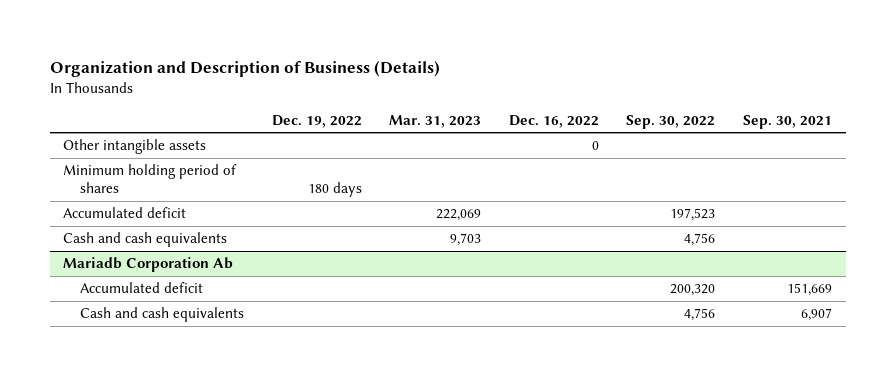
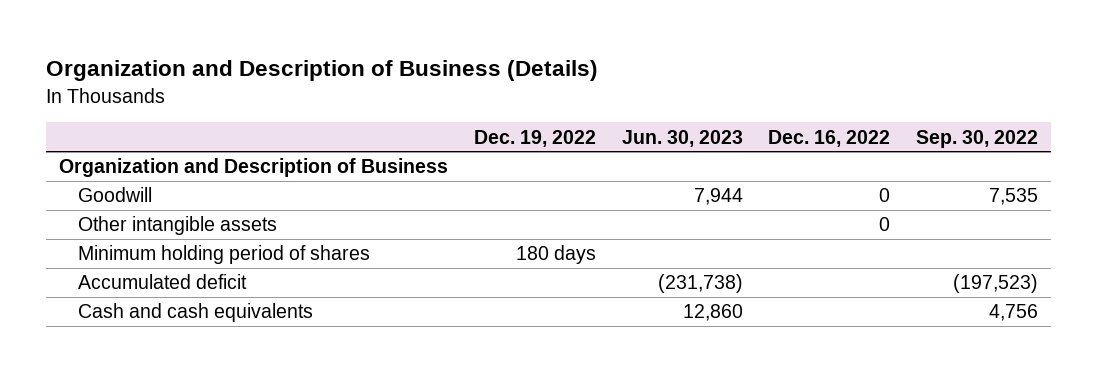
[389,114,482,128] Mar. 31, 2023 -> none
[742,114,832,129] Sep. 30, 2021 -> none
none -> [621,129,743,147] Jun. 30, 2023
none -> [58,158,448,178] Organization and Description of Business
none -> [78,187,153,203] Goodwill
[63,232,228,248] Cash and cash equivalents -> none
[63,257,234,273] Mariadb Corporation Ab -> none
[80,282,204,294] Accumulated deficit -> none
[670,208,716,222] 197,523 -> [953,274,1039,294] (197,523)

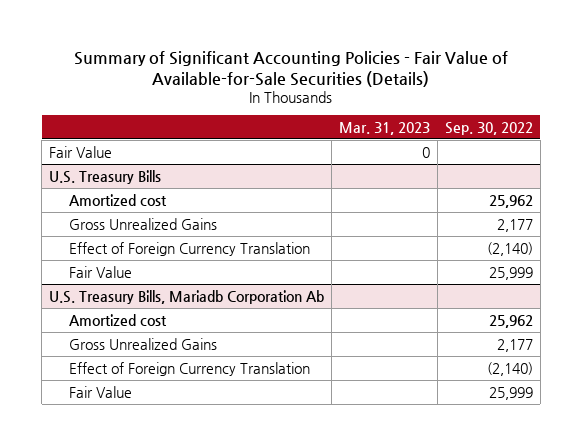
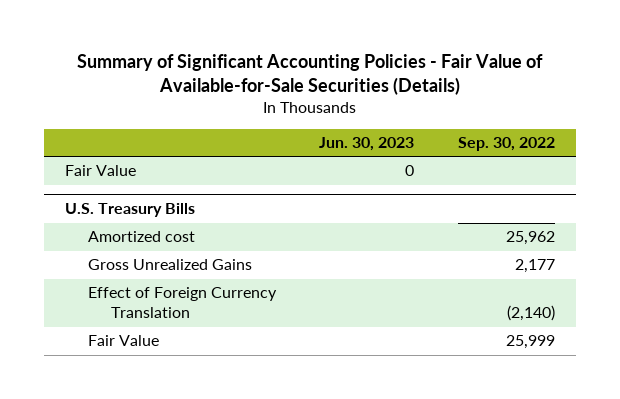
[338,121,430,135] Mar. 31, 2023 -> none
none -> [319,136,415,151] Jun. 30, 2023
[49,289,325,304] U.S. Treasury Bills, Mariadb Corporation Ab -> none
[68,313,167,326] Amortized cost -> none
[68,337,217,350] Gross Unrealized Gains -> none
[68,361,310,376] Effect of Foreign Currency Translation -> none
[68,385,132,398] Fair Value -> none

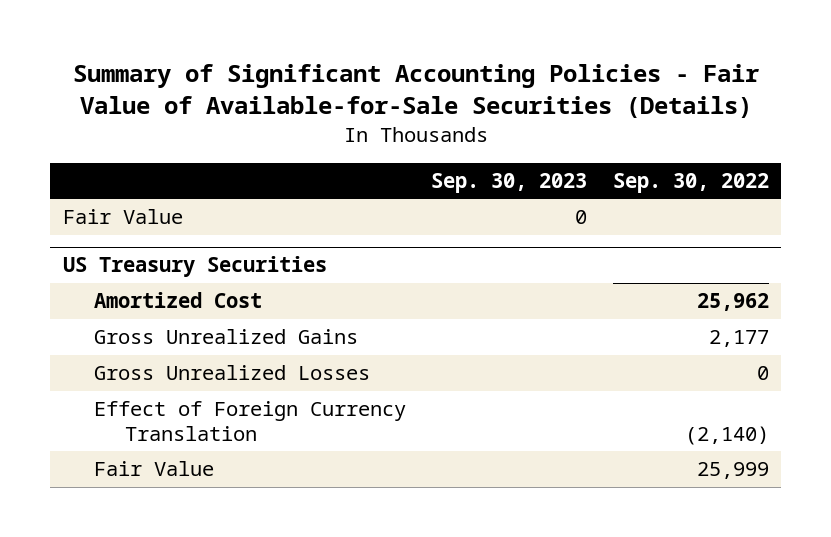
[319,136,415,151] Jun. 30, 2023 -> none
none -> [431,173,588,194] Sep. 30, 2023
[65,203,196,218] U.S. Treasury Bills -> [62,256,327,278] US Treasury Securities
[88,231,196,243] Amortized cost -> [93,292,262,309] Amortized Cost
none -> [93,365,370,381] Gross Unrealized Losses

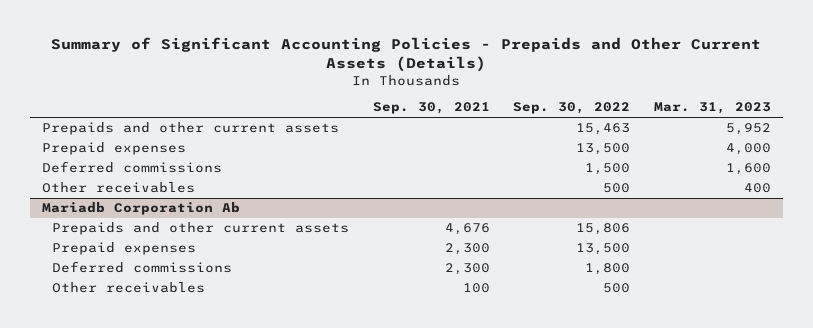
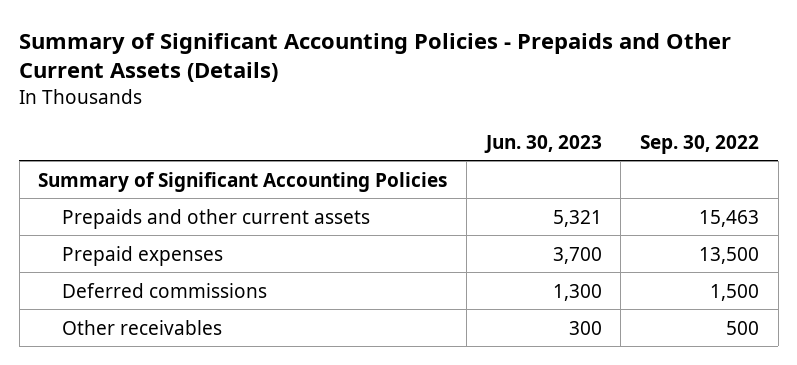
[372,102,490,115] Sep. 30, 2021 -> none
[653,102,771,115] Mar. 31, 2023 -> none
none -> [483,134,602,153] Jun. 30, 2023
none -> [38,171,448,192] Summary of Significant Accounting Policies
[41,202,240,216] Mariadb Corporation Ab -> none
[52,222,350,236] Prepaids and other current assets -> none
[52,242,197,256] Prepaid expenses -> none
[52,261,233,274] Deferred commissions -> none
[52,282,206,294] Other receivables -> none

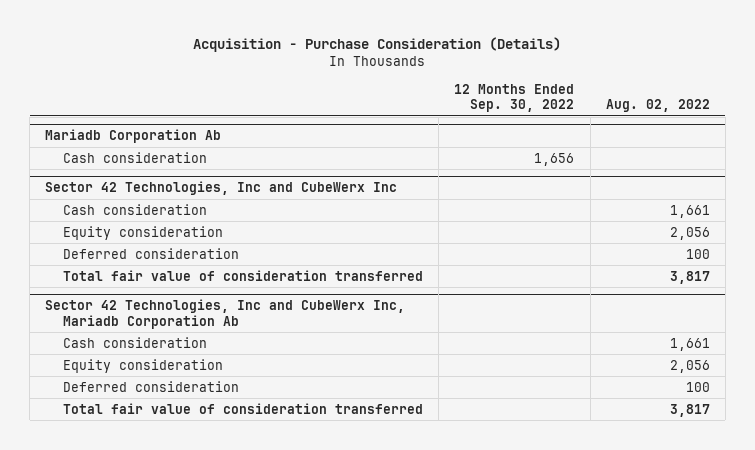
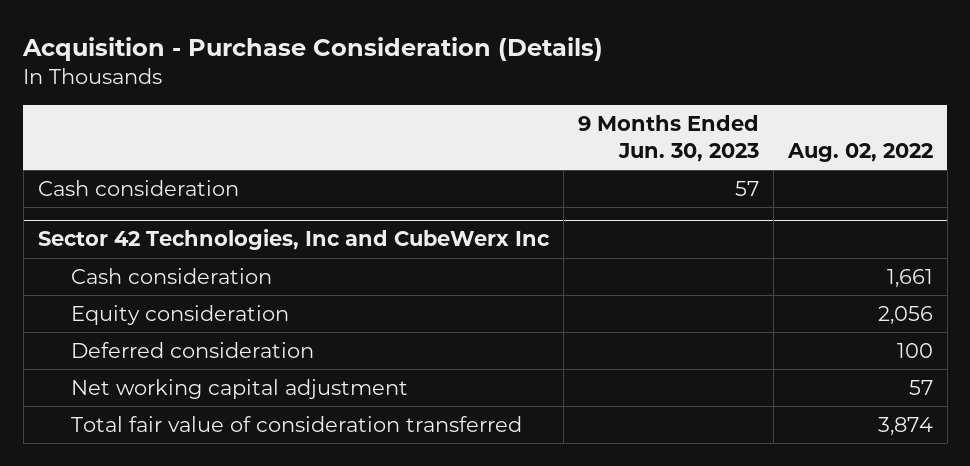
[454,83,575,112] 12 Months Ended Sep. 30, 2022 -> none
none -> [577,115,759,162] 9 Months Ended Jun. 30, 2023
[45,129,222,144] Mariadb Corporation Ab -> none
[45,299,406,329] Sector 42 Technologies, Inc and CubeWerx Inc, Mariadb Corporation Ab -> none
[63,336,208,348] Cash consideration -> none
[63,358,224,373] Equity consideration -> none
[63,380,240,392] Deferred consideration -> none
[63,402,424,414] Total fair value of consideration transferred -> none
none -> [70,379,408,400] Net working capital adjustment
[669,270,710,284] 3,817 -> [877,417,933,437] 3,874

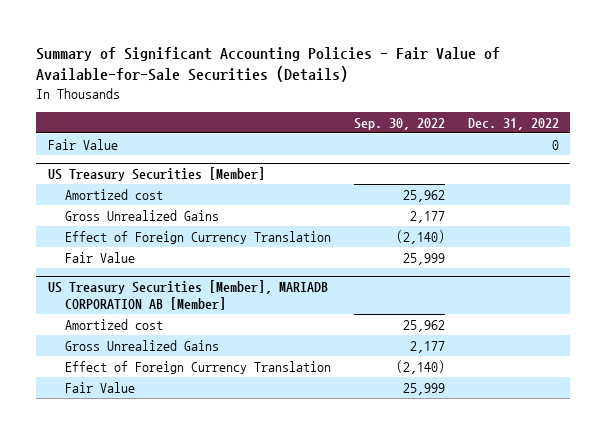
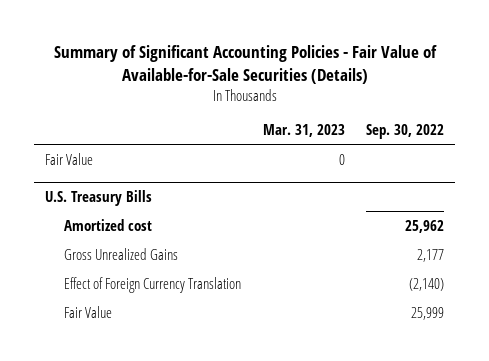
[467,117,559,130] Dec. 31, 2022 -> none
none -> [262,124,345,138] Mar. 31, 2023
[64,188,163,200] Amortized cost -> none
[64,209,219,221] Gross Unrealized Gains -> none
[64,230,331,244] Effect of Foreign Currency Translation -> none
[64,251,135,263] Fair Value -> none
[47,280,328,311] US Treasury Securities [Member], MARIADB CORPORATION AB [Member] -> none
[47,167,265,182] US Treasury Securities [Member] -> [45,190,153,207] U.S. Treasury Bills

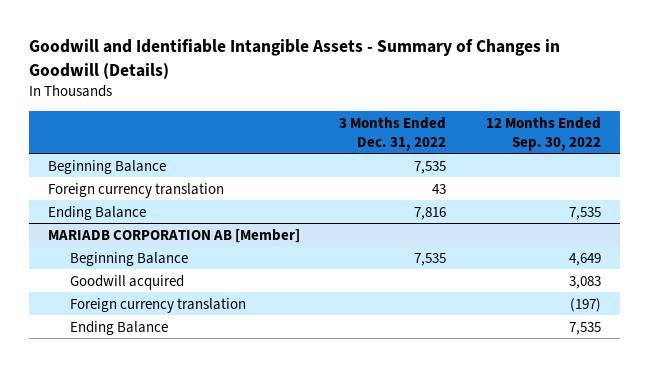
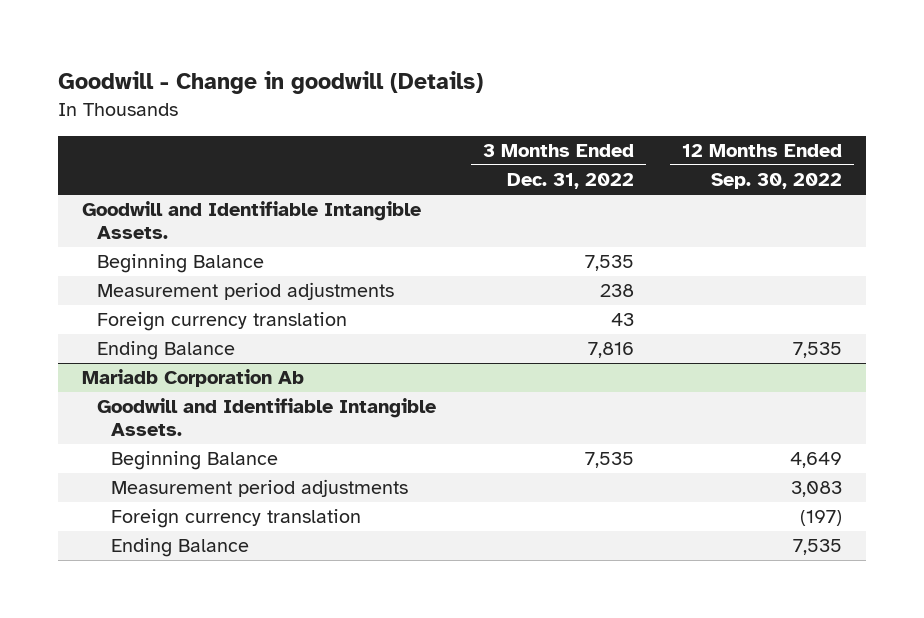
[28,39,560,79] Goodwill and Identifiable Intangible Assets - Summary of Changes in Goodwill (Details) -> [58,71,484,95] Goodwill - Change in goodwill (Details)
none -> [82,201,422,240] Goodwill and Identifiable Intangible Assets.
none -> [96,282,394,301] Measurement period adjustments
[48,228,301,243] MARIADB CORPORATION AB [Member] -> [82,369,305,388] Mariadb Corporation Ab
none -> [96,398,436,437] Goodwill and Identifiable Intangible Assets.
[70,274,185,290] Goodwill acquired -> [111,479,409,498] Measurement period adjustments

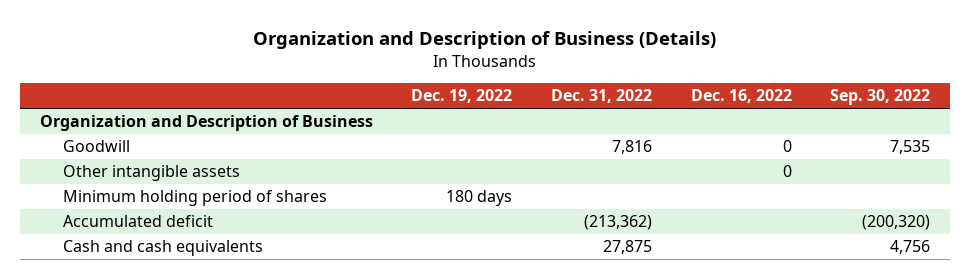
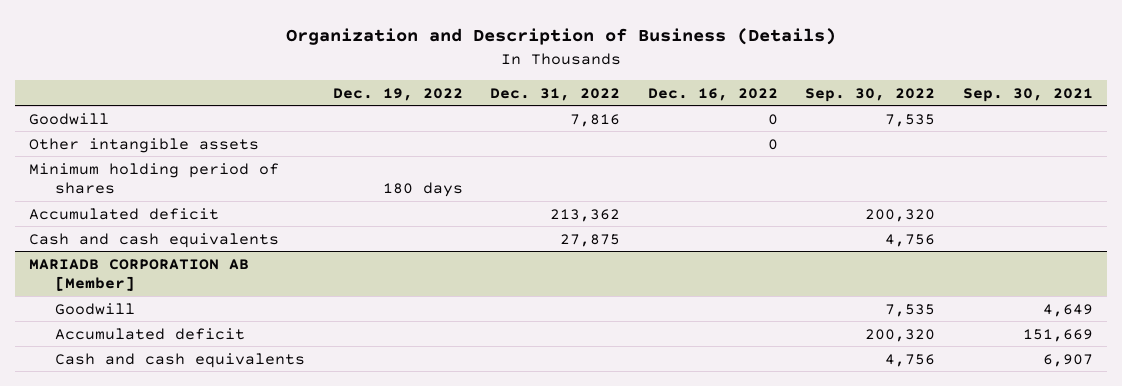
none -> [963,87,1094,102] Sep. 30, 2021
[39,115,373,132] Organization and Description of Business -> none
[584,215,653,231] (213,362) -> [550,208,621,222] 213,362
[862,215,931,231] (200,320) -> [865,208,936,222] 200,320
none -> [28,258,249,291] MARIADB CORPORATION AB [Member]
none -> [54,302,135,315] Goodwill
none -> [54,327,245,340] Accumulated deficit
none -> [54,352,305,368] Cash and cash equivalents

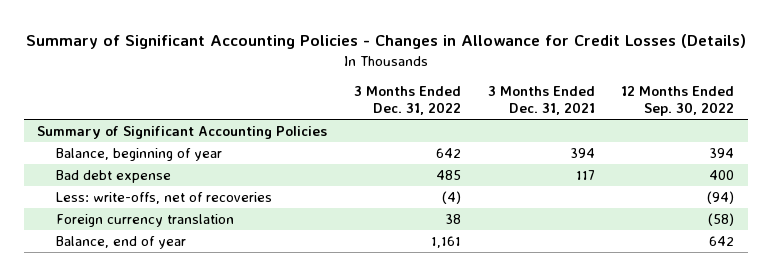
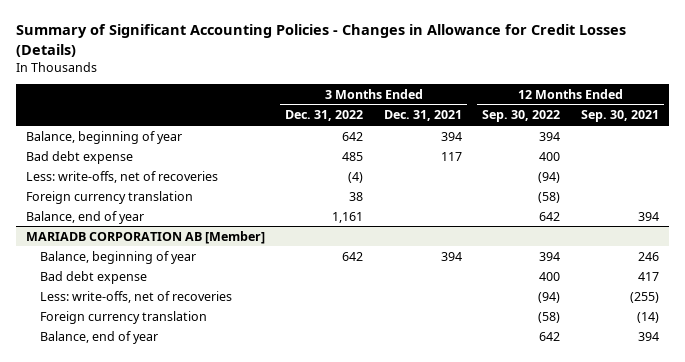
none -> [580,110,659,123] Sep. 30, 2021
[37,125,328,139] Summary of Significant Accounting Policies -> none
none -> [26,230,266,244] MARIADB CORPORATION AB [Member]
none -> [39,250,196,264] Balance, beginning of year
none -> [39,270,147,284] Bad debt expense
none -> [39,290,232,303] Less: write-offs, net of recoveries
none -> [39,310,207,324] Foreign currency translation
none -> [39,330,158,344] Balance, end of year

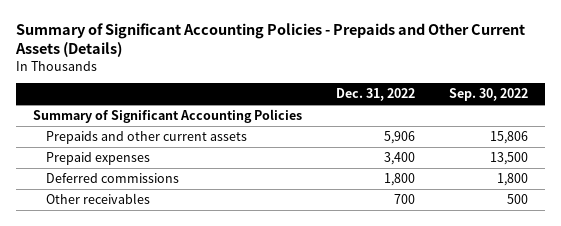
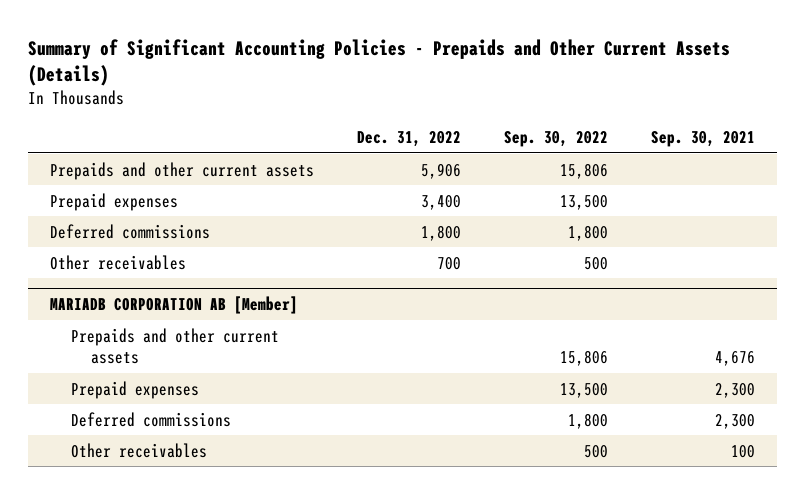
none -> [651,131,756,148] Sep. 30, 2021
[32,109,302,124] Summary of Significant Accounting Policies -> none
none -> [49,296,298,315] MARIADB CORPORATION AB [Member]
none -> [70,327,279,364] Prepaids and other current assets
none -> [70,380,199,399] Prepaid expenses
none -> [70,411,231,427] Deferred commissions
none -> [70,442,207,458] Other receivables

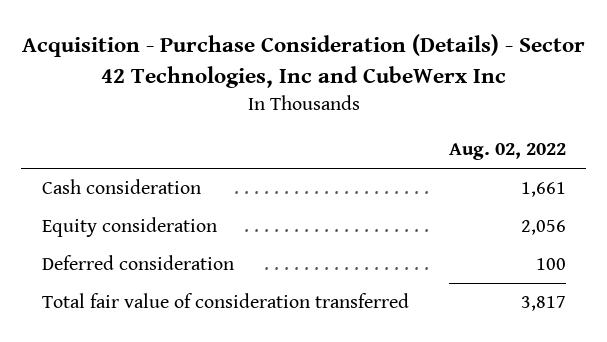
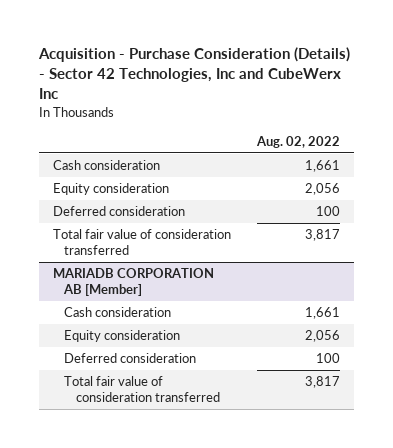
none -> [52,268,214,297] MARIADB CORPORATION AB [Member]
none -> [64,307,172,318] Cash consideration
none -> [64,330,181,343] Equity consideration
none -> [64,353,197,364] Deferred consideration
none -> [64,376,220,403] Total fair value of consideration transferred

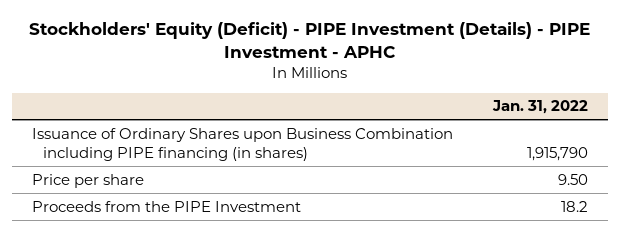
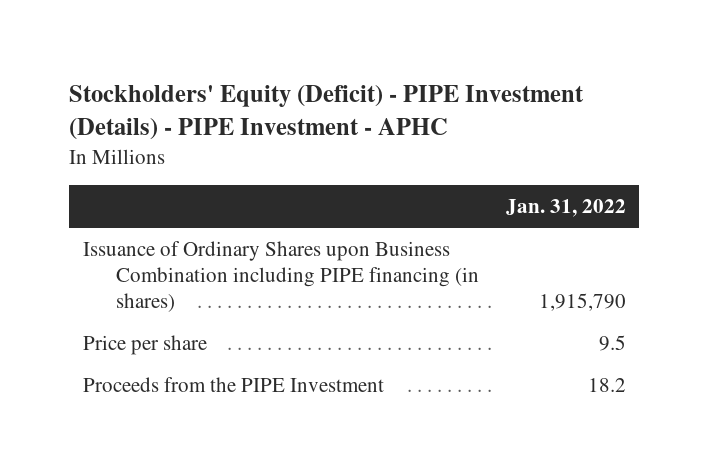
[558,173,589,185] 9.50 -> [598,335,626,352] 9.5

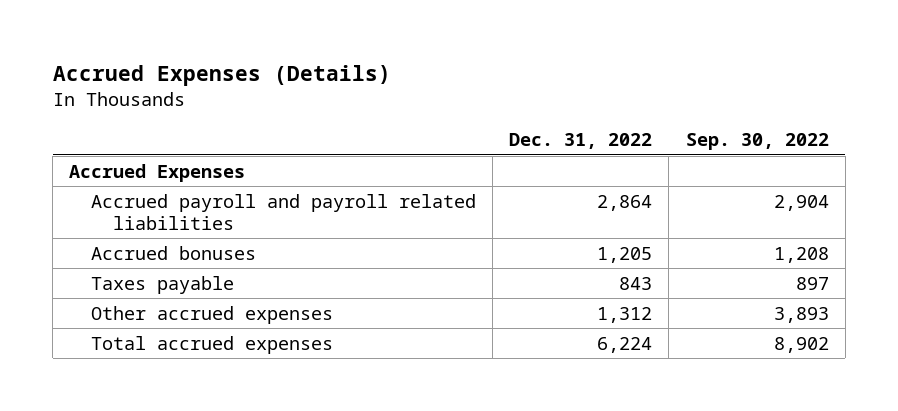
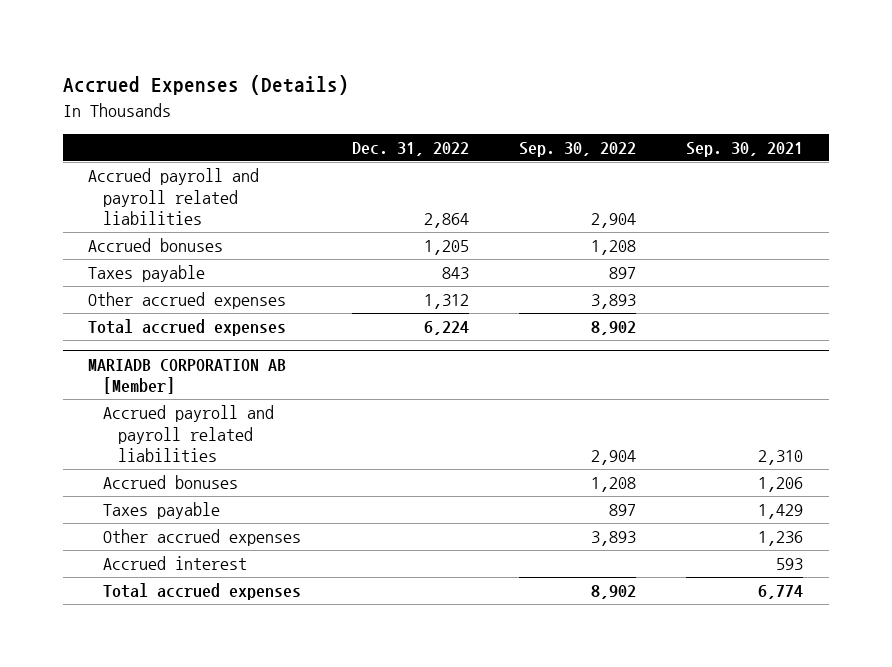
none -> [686,142,804,158] Sep. 30, 2021
[69,163,246,182] Accrued Expenses -> none
none -> [88,358,287,395] MARIADB CORPORATION AB [Member]
none -> [103,405,275,463] Accrued payroll and payroll related liabilities
none -> [103,475,239,490] Accrued bonuses
none -> [103,502,221,520] Taxes payable
none -> [103,529,302,547] Other accrued expenses
none -> [103,556,248,571] Accrued interest
none -> [103,583,302,601] Total accrued expenses

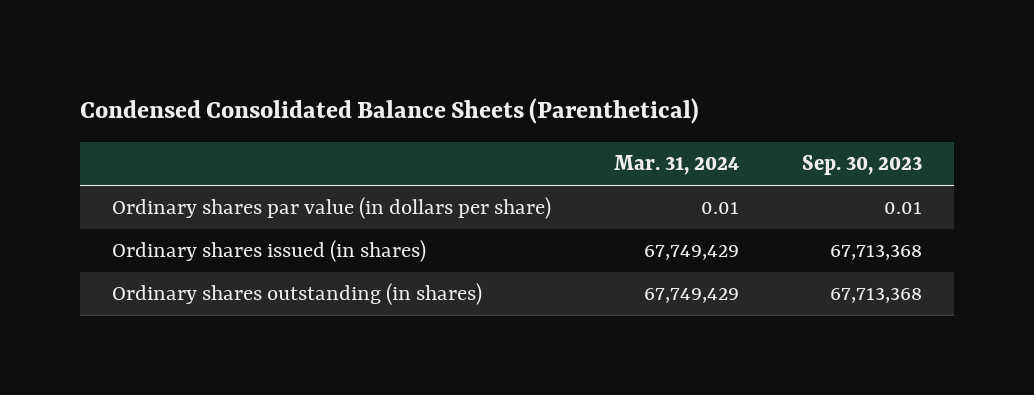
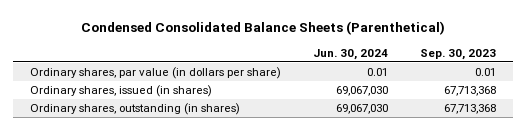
[614,155,740,176] Mar. 31, 2024 -> none
none -> [313,48,389,60] Jun. 30, 2024
[111,197,551,220] Ordinary shares par value (in dollars per share) -> [29,67,281,80] Ordinary shares, par value (in dollars per share)
[111,240,426,263] Ordinary shares issued (in shares) -> [29,85,212,98] Ordinary shares, issued (in shares)
[111,283,482,306] Ordinary shares outstanding (in shares) -> [29,103,240,116] Ordinary shares, outstanding (in shares)

